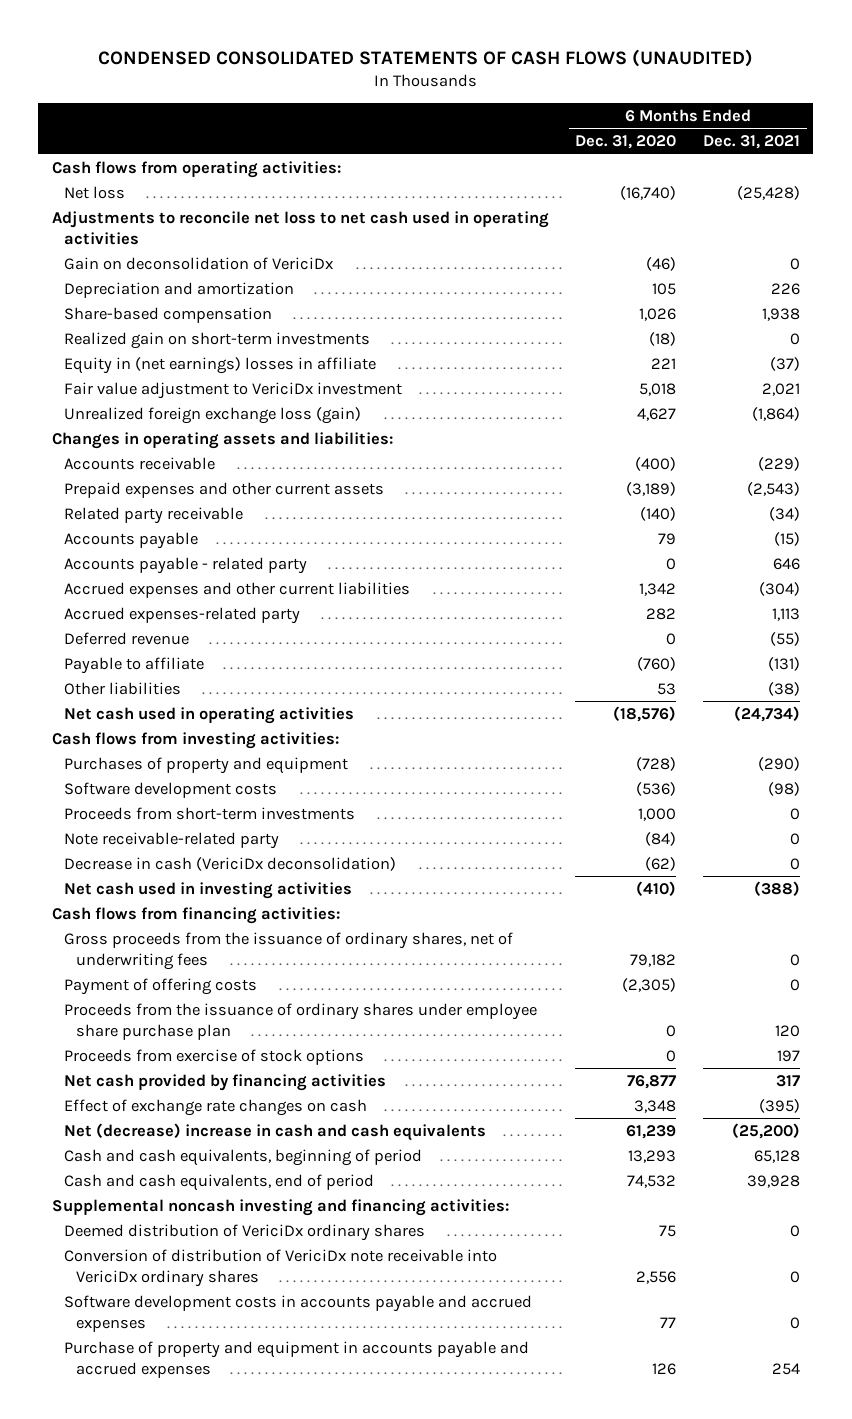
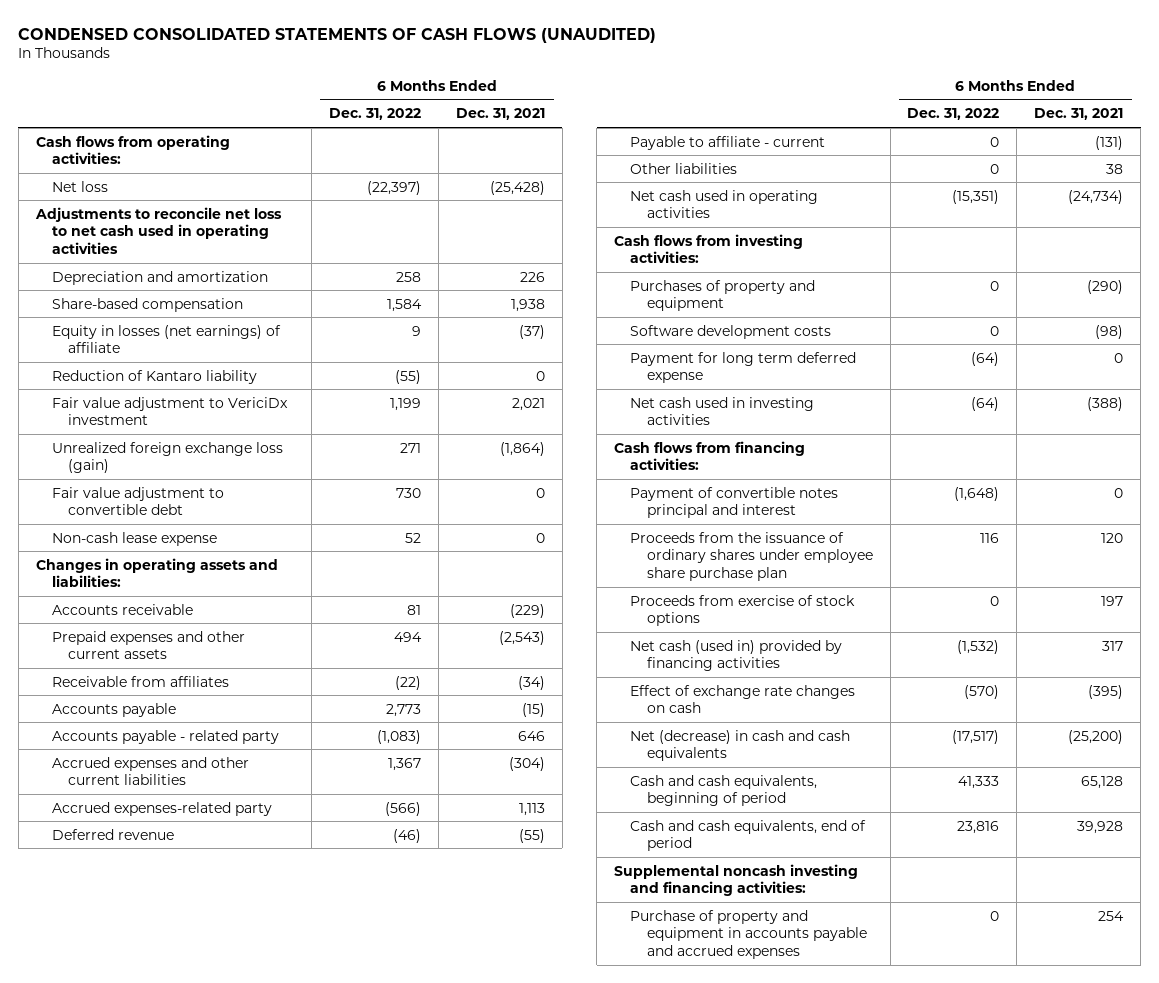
[575,135,677,150] Dec. 31, 2020 -> none
none -> [328,108,421,121] Dec. 31, 2022
[63,256,333,270] Gain on deconsolidation of VericiDx -> none
[63,331,370,349] Realized gain on short-term investments -> none
[63,356,376,374] Equity in (net earnings) losses in affiliate -> [51,324,281,354] Equity in losses (net earnings) of affiliate
none -> [51,369,257,384] Reduction of Kantaro liability
none -> [51,486,224,516] Fair value adjustment to convertible debt
none -> [51,531,217,546] Non-cash lease expense
[63,506,243,524] Related party receivable -> none
none -> [51,675,229,687] Receivable from affiliates
[63,656,204,674] Payable to affiliate -> [630,135,826,150] Payable to affiliate - current
[767,681,800,696] (38) -> [1106,163,1124,174] 38
[63,806,355,820] Proceeds from short-term investments -> none
[63,831,279,849] Note receivable-related party -> none
[63,856,396,871] Decrease in cash (VericiDx deconsolidation) -> none
none -> [630,351,857,384] Payment for long term deferred expense
[63,931,513,970] Gross proceeds from the issuance of ordinary shares, net of underwriting fees -> none
[63,977,257,995] Payment of offering costs -> none
none -> [630,486,839,519] Payment of convertible notes principal and interest
[63,1073,386,1091] Net cash provided by financing activities -> [630,639,843,672] Net cash (used in) provided by financing activities
[63,1122,486,1141] Net (decrease) increase in cash and cash equivalents -> [630,729,851,762] Net (decrease) in cash and cash equivalents
[63,1223,425,1241] Deemed distribution of VericiDx ordinary shares -> none
[63,1248,497,1287] Conversion of distribution of VericiDx note receivable into VericiDx ordinary shares -> none
[63,1294,532,1332] Software development costs in accounts payable and accrued expenses -> none

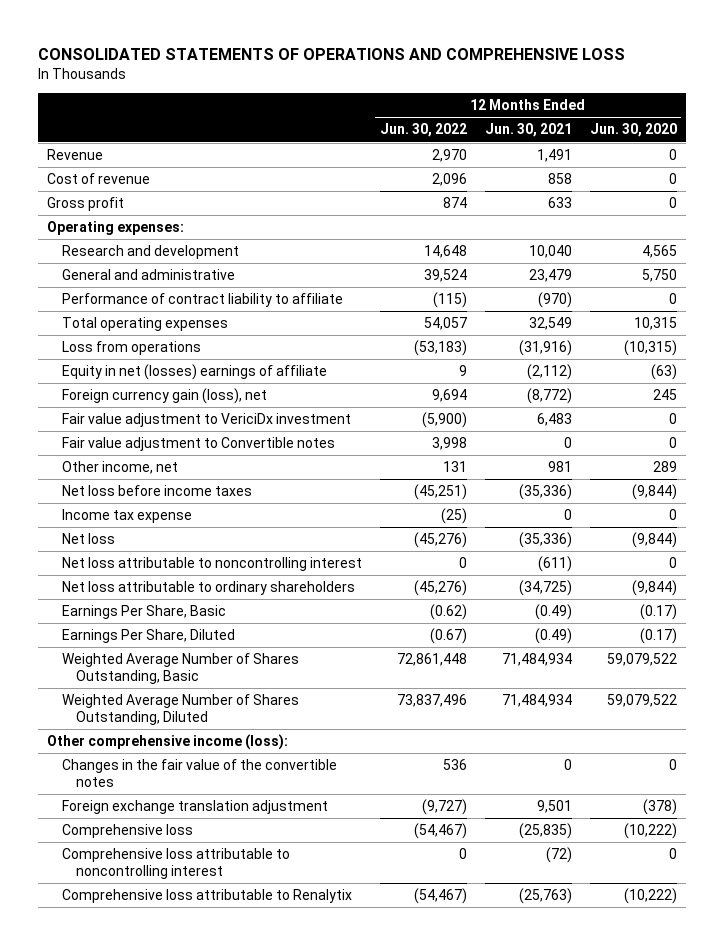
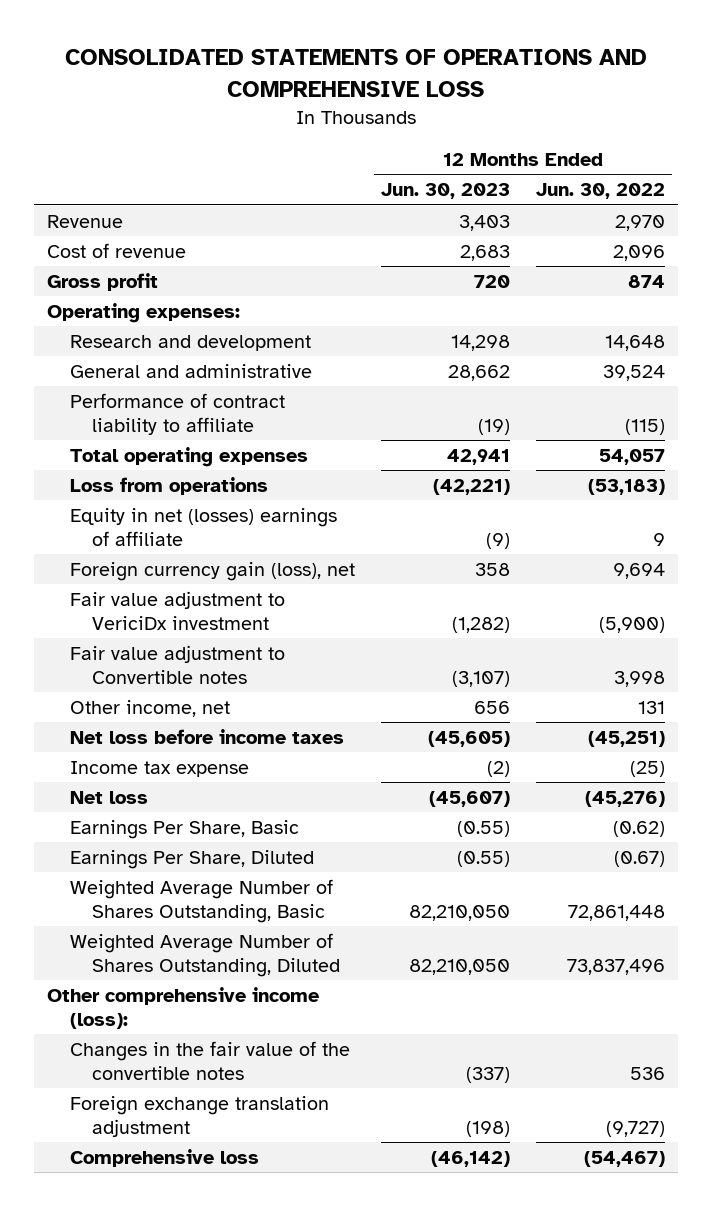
[484,123,572,138] Jun. 30, 2021 -> none
[589,123,677,138] Jun. 30, 2020 -> none
none -> [380,183,510,200] Jun. 30, 2023
[61,557,362,572] Net loss attributable to noncontrolling interest -> none
[61,581,355,596] Net loss attributable to ordinary shareholders -> none
[61,848,290,879] Comprehensive loss attributable to noncontrolling interest -> none
[61,889,352,904] Comprehensive loss attributable to Renalytix -> none

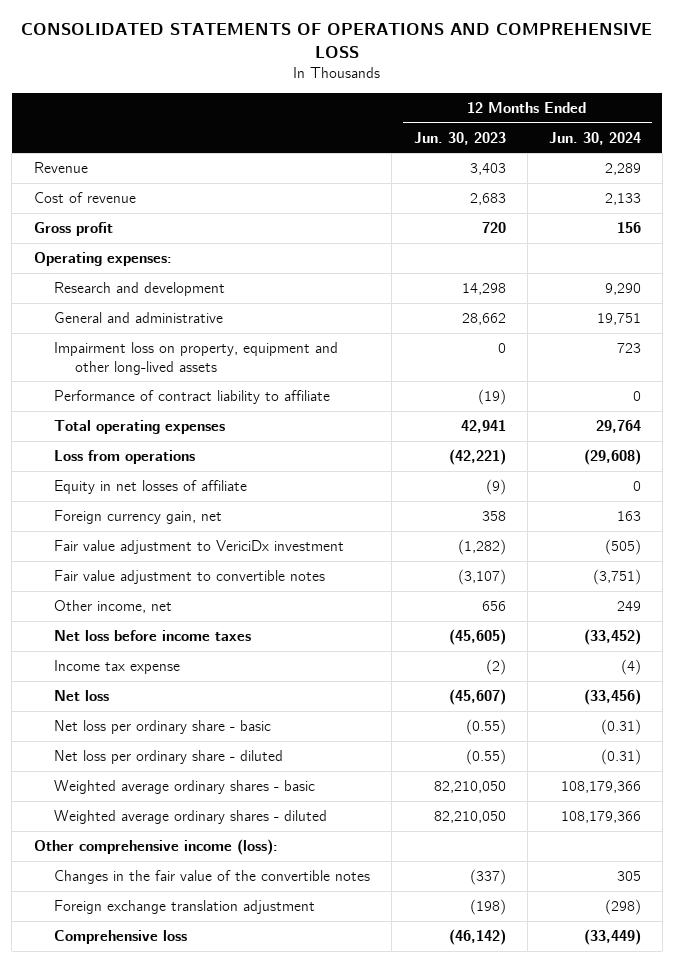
[536,183,666,200] Jun. 30, 2022 -> none
none -> [548,131,641,145] Jun. 30, 2024
none -> [54,341,339,375] Impairment loss on property, equipment and other long-lived assets
[69,508,337,546] Equity in net (losses) earnings of affiliate -> [54,479,248,494] Equity in net losses of affiliate
[69,562,355,582] Foreign currency gain (loss), net -> [54,509,223,524] Foreign currency gain, net
[69,645,285,684] Fair value adjustment to Convertible notes -> [54,569,326,584] Fair value adjustment to convertible notes
[69,820,299,840] Earnings Per Share, Basic -> [54,719,272,734] Net loss per ordinary share - basic
[69,850,314,870] Earnings Per Share, Diluted -> [54,749,284,764] Net loss per ordinary share - diluted
[69,879,333,923] Weighted Average Number of Shares Outstanding, Basic -> [54,779,316,794] Weighted average ordinary shares - basic
[69,933,341,977] Weighted Average Number of Shares Outstanding, Diluted -> [54,809,328,824] Weighted average ordinary shares - diluted

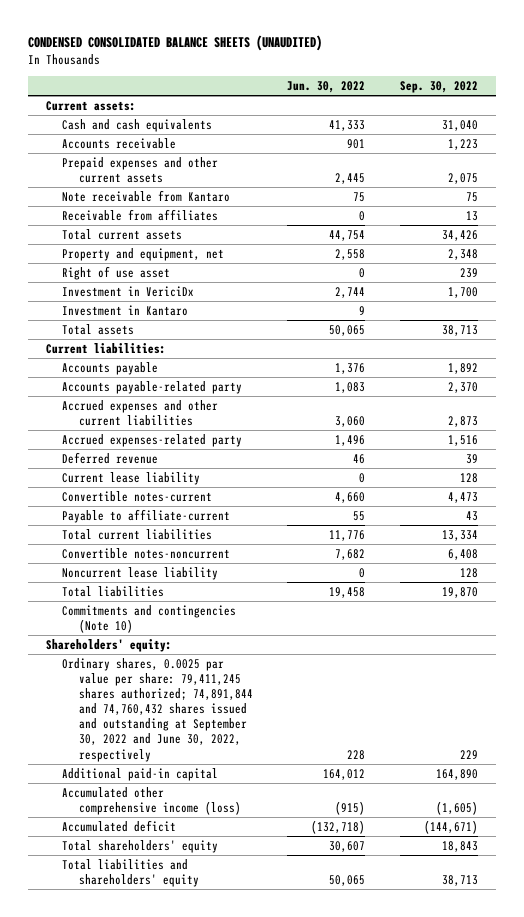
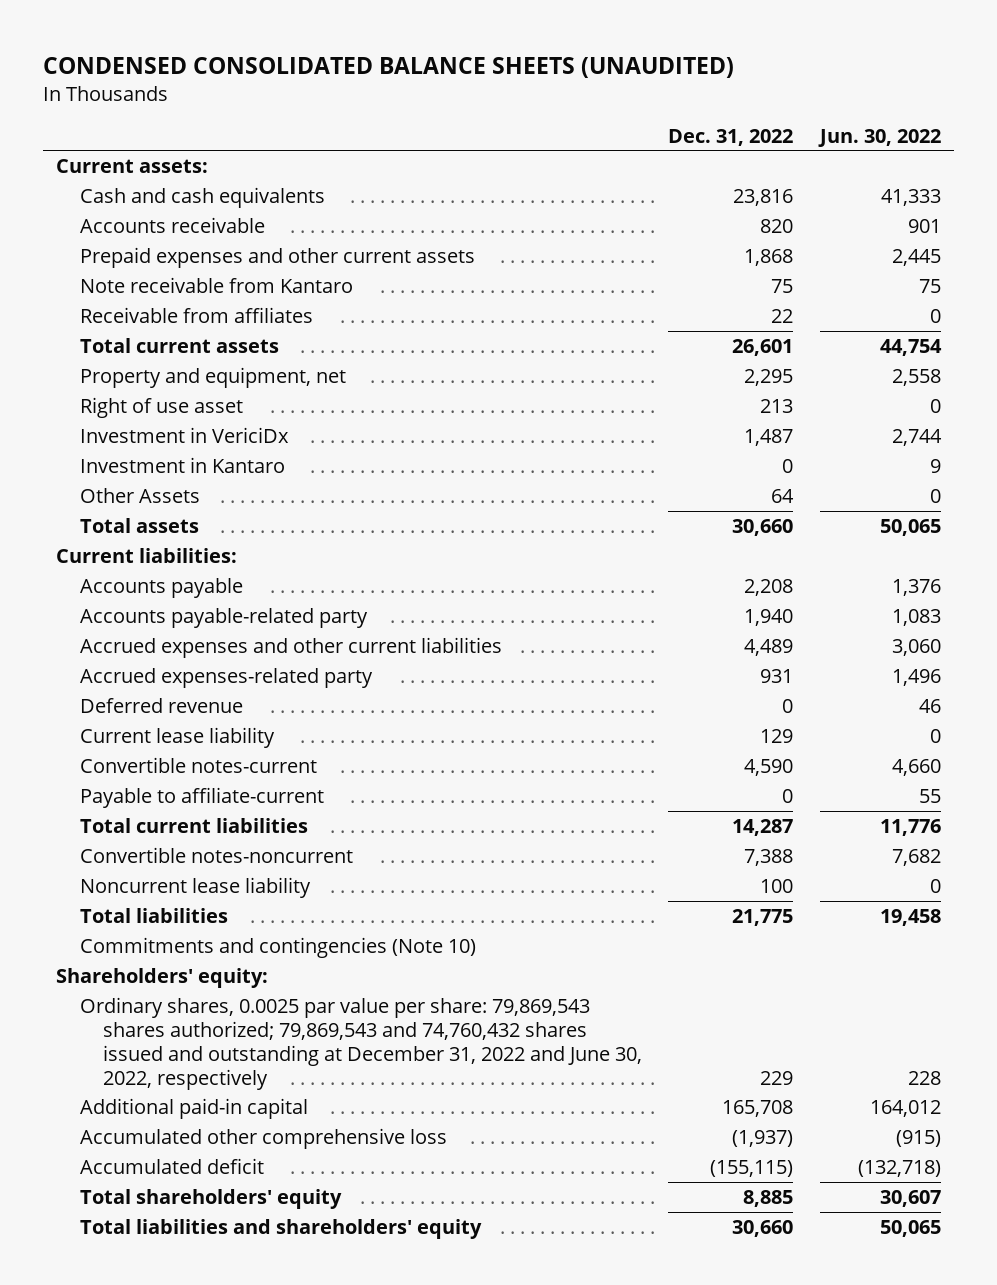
[400,81,479,94] Sep. 30, 2022 -> none
none -> [668,128,794,146] Dec. 31, 2022
none -> [79,487,200,503] Other Assets
[62,657,253,762] Ordinary shares, 0.0025 par value per share: 79,411,245 shares authorized; 74,891,844 and 74,760,432 shares issued and outstanding at September 30, 2022 and June 30, 2022, respectively -> [79,996,642,1090] Ordinary shares, 0.0025 par value per share: 79,869,543 shares authorized; 79,869,543 and 74,760,432 shares issued and outstanding at December 31, 2022 and June 30, 2022, respectively
[62,786,241,815] Accumulated other comprehensive income (loss) -> [79,1127,447,1149] Accumulated other comprehensive loss

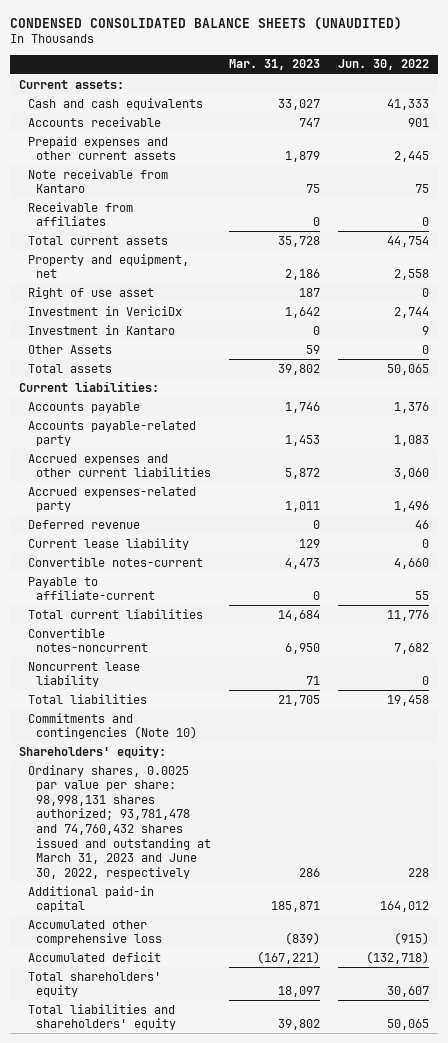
[668,128,794,146] Dec. 31, 2022 -> none
none -> [229,59,321,71] Mar. 31, 2023
[79,996,642,1090] Ordinary shares, 0.0025 par value per share: 79,869,543 shares authorized; 79,869,543 and 74,760,432 shares issued and outstanding at December 31, 2022 and June 30, 2022, respectively -> [27,764,212,880] Ordinary shares, 0.0025 par value per share: 98,998,131 shares authorized; 93,781,478 and 74,760,432 shares issued and outstanding at March 31, 2023 and June 30, 2022, respectively

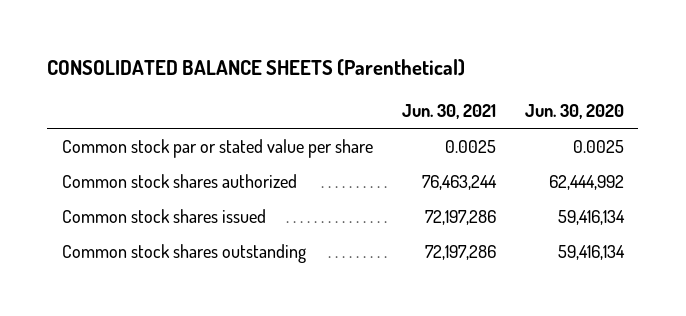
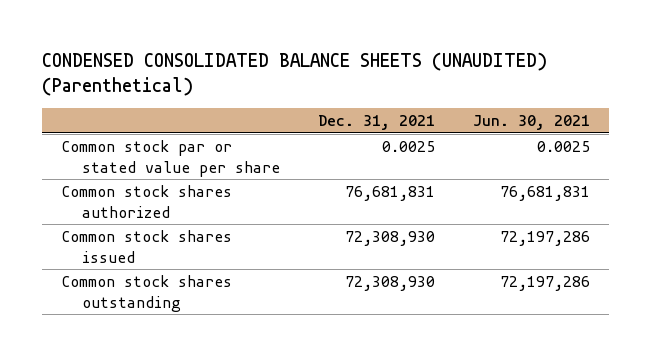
[47,59,466,77] CONSOLIDATED BALANCE SHEETS (Parenthetical) -> [41,51,547,96] CONDENSED CONSOLIDATED BALANCE SHEETS (UNAUDITED) (Parenthetical)
[524,104,624,120] Jun. 30, 2020 -> none
none -> [317,114,435,130] Dec. 31, 2021
[421,174,497,190] 76,463,244 -> [499,186,590,202] 76,681,831

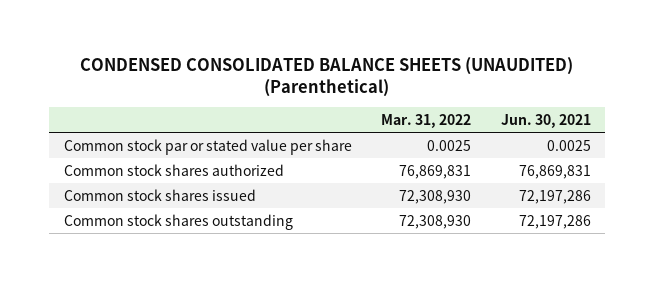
[317,114,435,130] Dec. 31, 2021 -> none
none -> [381,113,472,128] Mar. 31, 2022
[499,186,590,202] 76,681,831 -> [518,164,591,179] 76,869,831

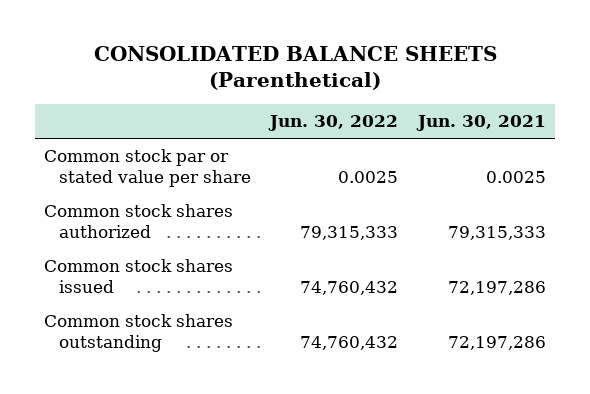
[80,57,574,98] CONDENSED CONSOLIDATED BALANCE SHEETS (UNAUDITED) (Parenthetical) -> [94,45,498,91] CONSOLIDATED BALANCE SHEETS (Parenthetical)
[381,113,472,128] Mar. 31, 2022 -> none
none -> [268,115,399,132] Jun. 30, 2022
[518,164,591,179] 76,869,831 -> [447,226,546,241] 79,315,333

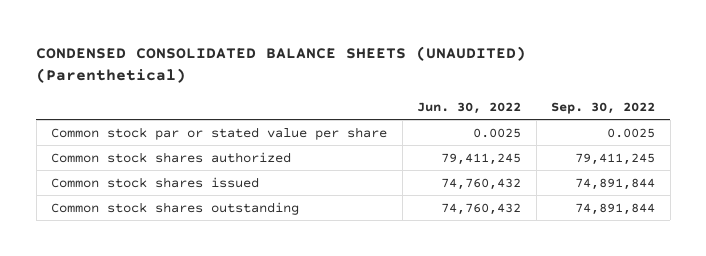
[94,45,498,91] CONSOLIDATED BALANCE SHEETS (Parenthetical) -> [36,46,527,84] CONDENSED CONSOLIDATED BALANCE SHEETS (UNAUDITED) (Parenthetical)
[415,115,546,132] Jun. 30, 2021 -> none
none -> [551,102,656,115] Sep. 30, 2022
[300,226,399,241] 79,315,333 -> [441,152,522,165] 79,411,245

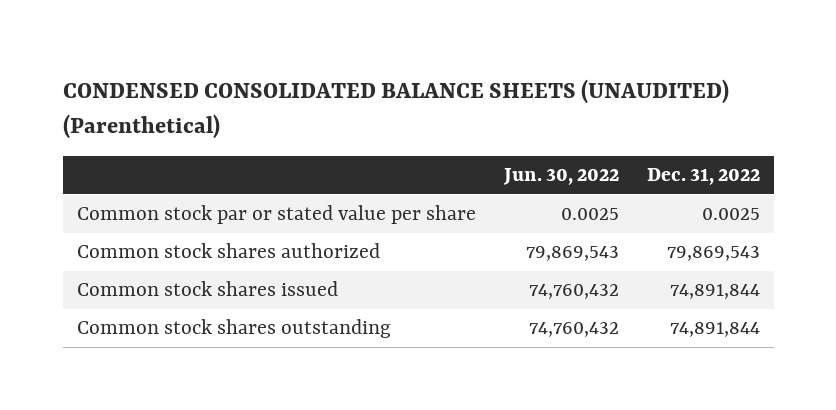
[551,102,656,115] Sep. 30, 2022 -> none
none -> [646,168,760,186] Dec. 31, 2022
[441,152,522,165] 79,411,245 -> [525,246,619,262] 79,869,543

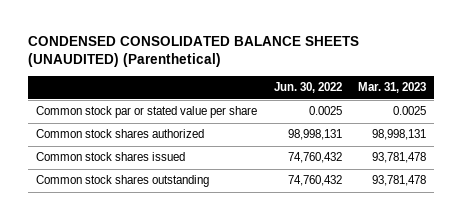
[646,168,760,186] Dec. 31, 2022 -> none
none -> [358,82,427,94] Mar. 31, 2023
[525,246,619,262] 79,869,543 -> [287,129,342,141] 98,998,131

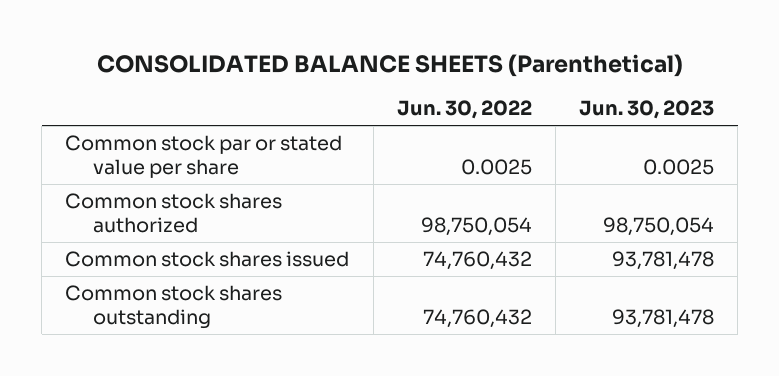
[28,36,360,68] CONDENSED CONSOLIDATED BALANCE SHEETS (UNAUDITED) (Parenthetical) -> [96,53,683,77] CONSOLIDATED BALANCE SHEETS (Parenthetical)
[358,82,427,94] Mar. 31, 2023 -> none
none -> [579,100,715,120] Jun. 30, 2023
[287,129,342,141] 98,998,131 -> [420,217,532,237] 98,750,054

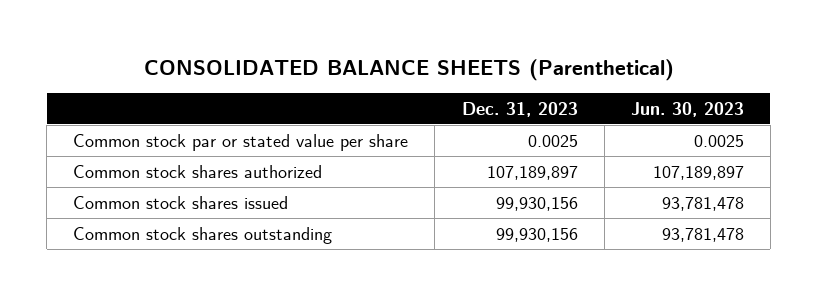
[396,100,532,120] Jun. 30, 2022 -> none
none -> [461,101,578,117] Dec. 31, 2023
[603,217,715,237] 98,750,054 -> [652,165,744,180] 107,189,897

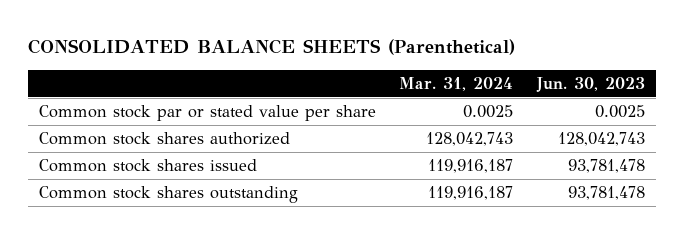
[461,101,578,117] Dec. 31, 2023 -> none
none -> [399,76,514,91] Mar. 31, 2024
[652,165,744,180] 107,189,897 -> [557,132,645,147] 128,042,743

